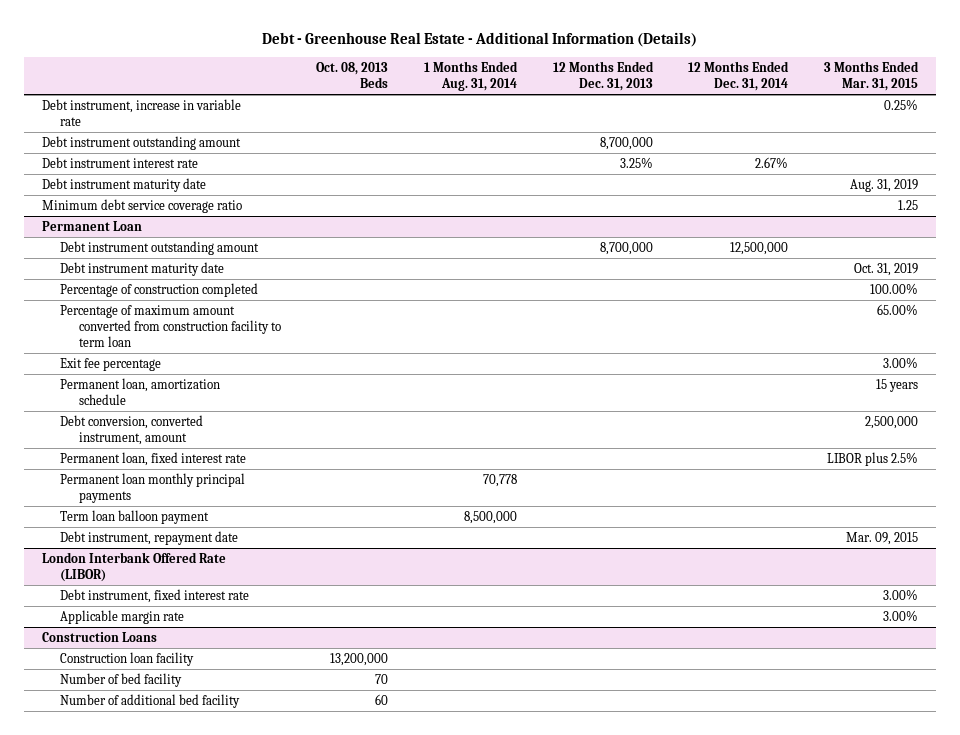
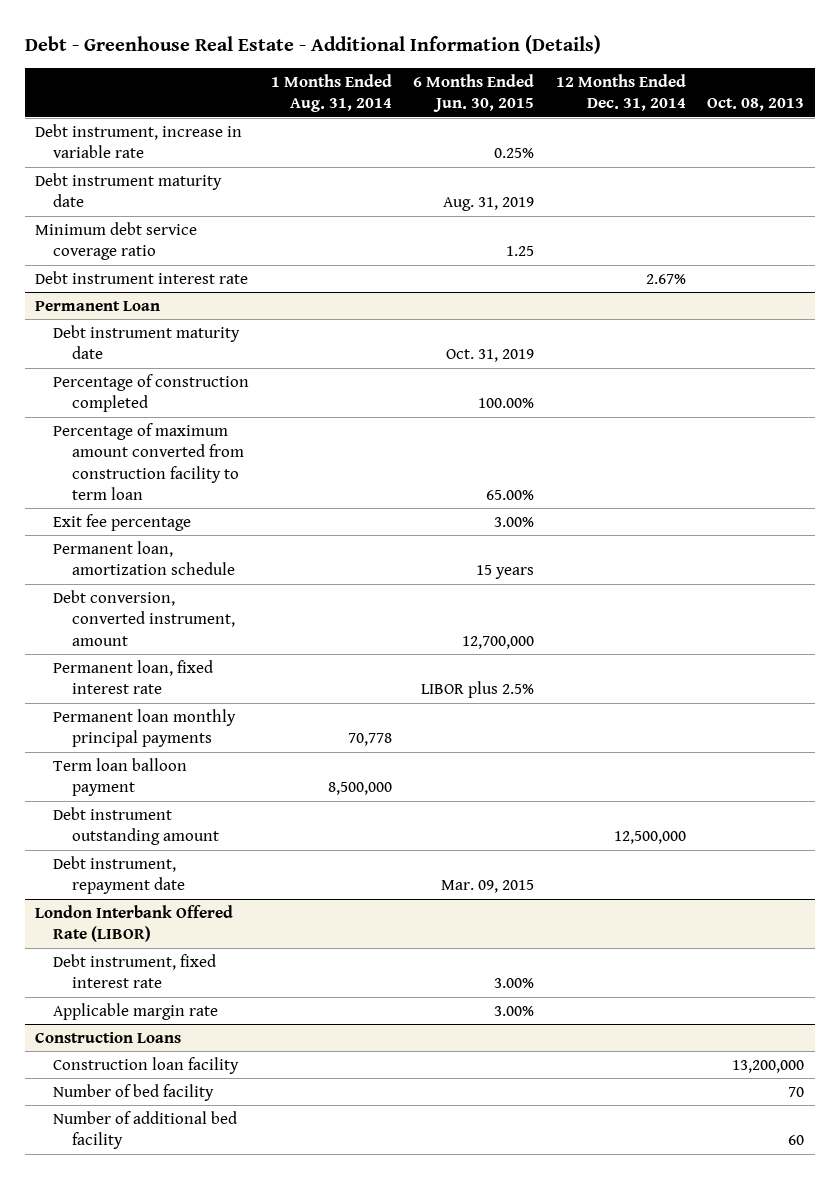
[316,62,389,89] Oct. 08, 2013 Beds -> none
[552,61,654,92] 12 Months Ended Dec. 31, 2013 -> none
[823,61,919,92] 3 Months Ended Mar. 31, 2015 -> none
none -> [413,73,535,113] 6 Months Ended Jun. 30, 2015
none -> [707,98,805,112] Oct. 08, 2013
[41,135,241,150] Debt instrument outstanding amount -> none
[41,156,198,168] Debt instrument interest rate -> [35,270,249,284] Debt instrument interest rate
[60,240,260,255] Debt instrument outstanding amount -> [53,806,219,846] Debt instrument outstanding amount

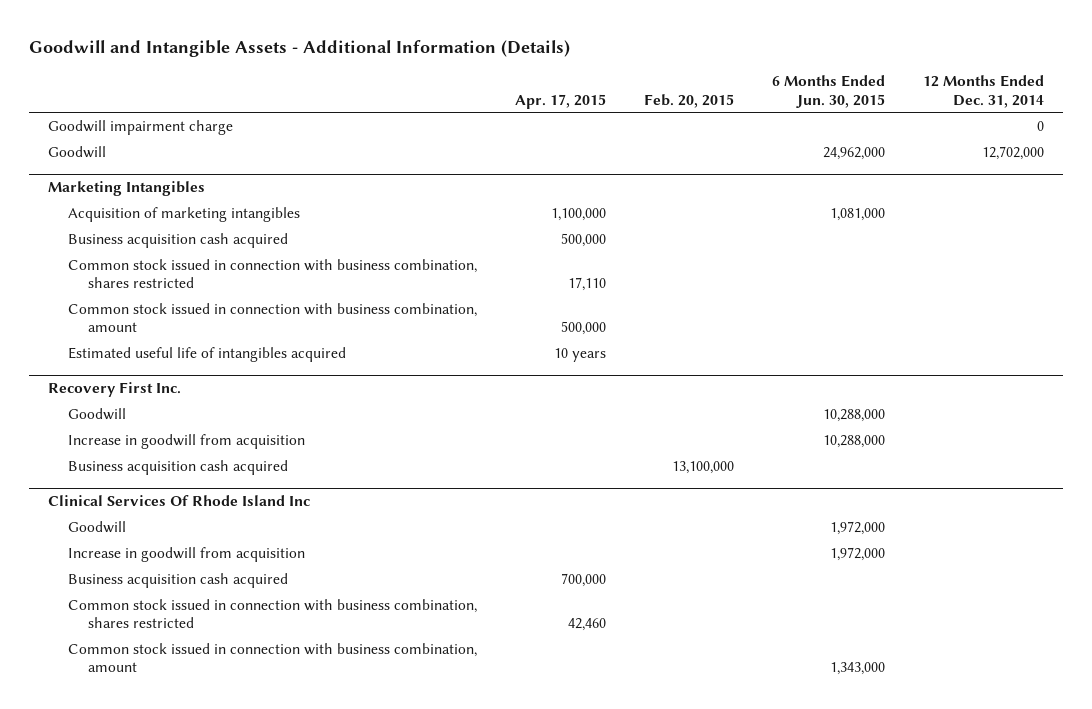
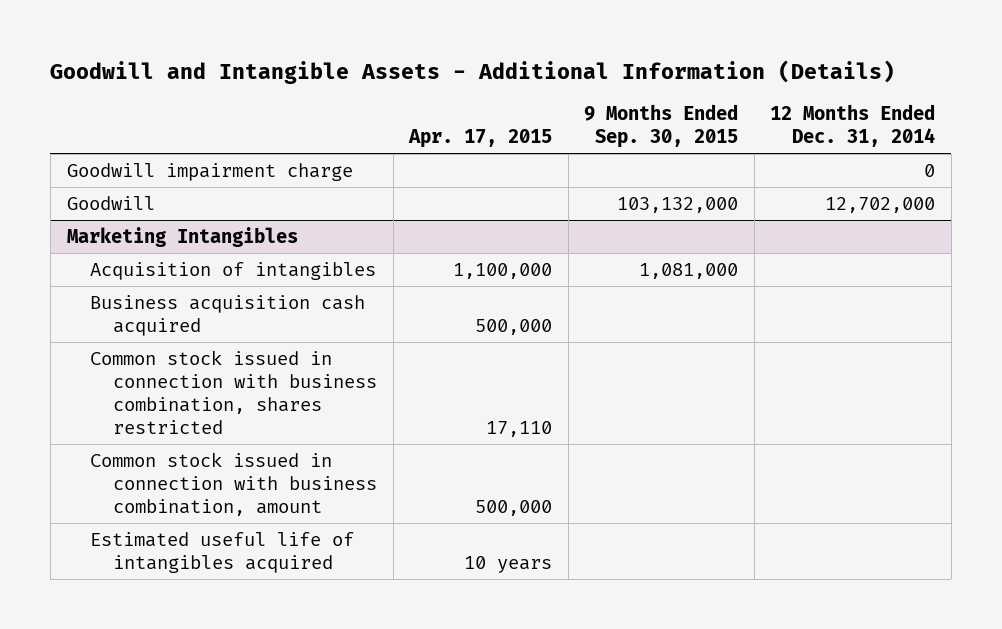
[643,93,734,108] Feb. 20, 2015 -> none
[771,75,885,108] 6 Months Ended Jun. 30, 2015 -> none
none -> [584,104,739,149] 9 Months Ended Sep. 30, 2015
[68,206,301,222] Acquisition of marketing intangibles -> [89,261,376,280] Acquisition of intangibles
[47,382,181,398] Recovery First Inc. -> none
[68,407,127,420] Goodwill -> none
[68,433,306,449] Increase in goodwill from acquisition -> none
[68,459,289,475] Business acquisition cash acquired -> none
[47,495,310,507] Clinical Services Of Rhode Island Inc -> none
[68,520,127,533] Goodwill -> none
[68,546,306,562] Increase in goodwill from acquisition -> none
[68,572,289,588] Business acquisition cash acquired -> none
[68,598,478,629] Common stock issued in connection with business combination, shares restricted -> none
[68,642,478,673] Common stock issued in connection with business combination, amount -> none

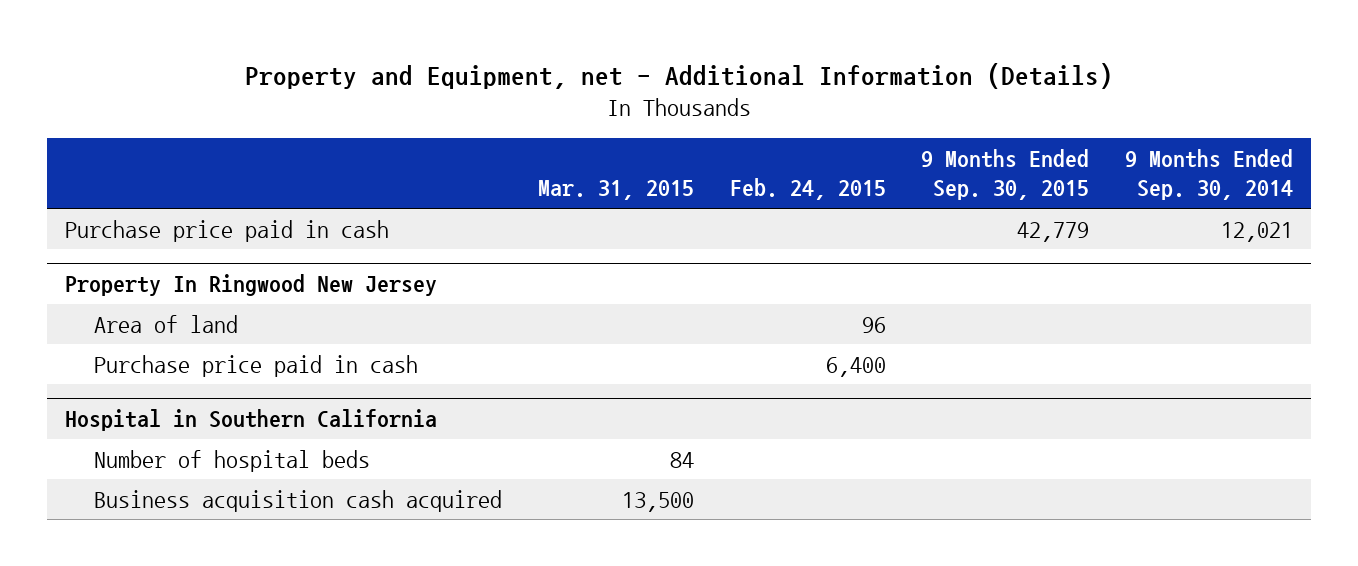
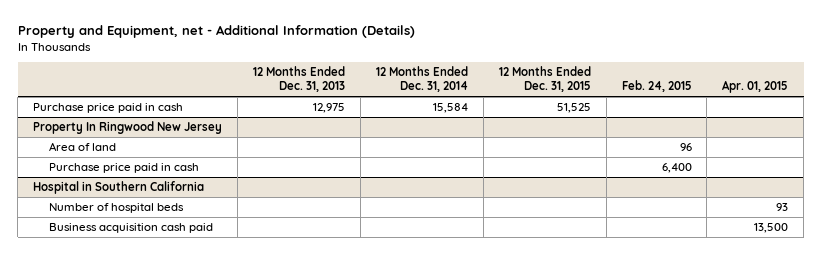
[538,180,695,201] Mar. 31, 2015 -> none
[921,148,1090,201] 9 Months Ended Sep. 30, 2015 -> none
[1124,148,1293,201] 9 Months Ended Sep. 30, 2014 -> none
none -> [252,66,345,93] 12 Months Ended Dec. 31, 2013
none -> [375,66,468,93] 12 Months Ended Dec. 31, 2014
none -> [498,66,591,93] 12 Months Ended Dec. 31, 2015
none -> [722,80,789,94] Apr. 01, 2015
[94,489,503,512] Business acquisition cash acquired -> [49,222,214,233] Business acquisition cash paid

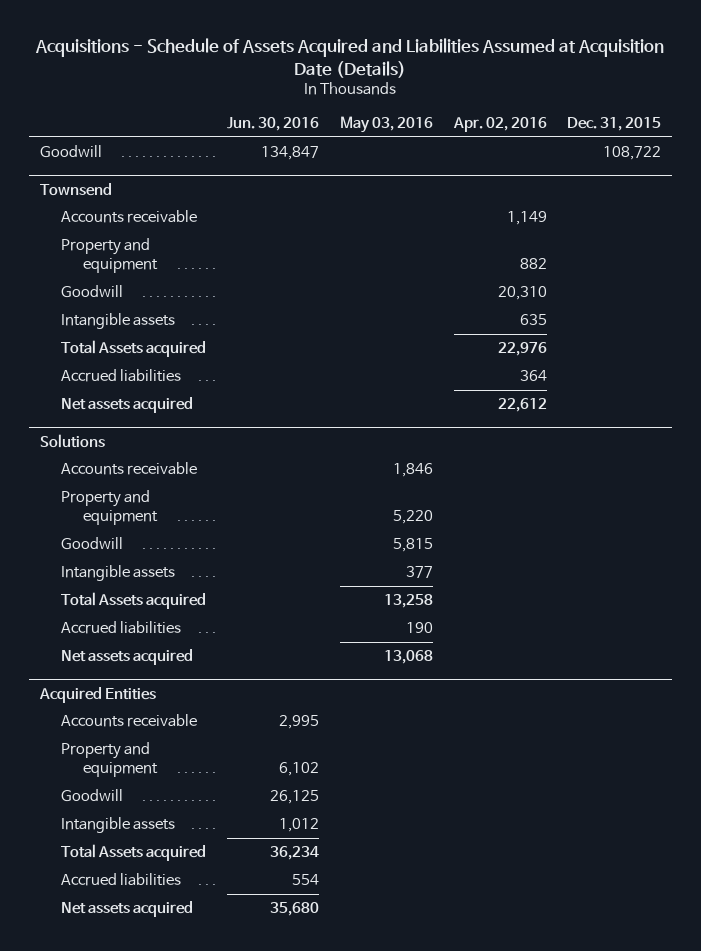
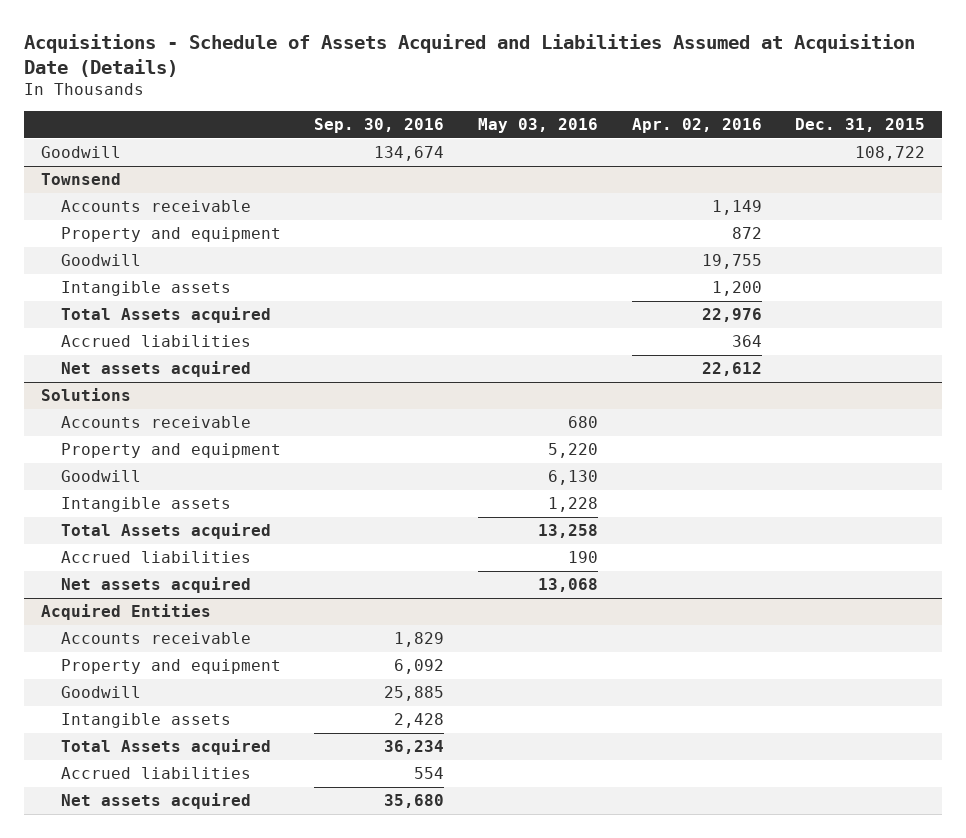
[226,117,319,132] Jun. 30, 2016 -> none
none -> [314,118,445,134] Sep. 30, 2016
[519,258,547,270] 882 -> [731,227,762,240] 872
[497,286,547,301] 20,310 -> [701,254,762,270] 19,755
[519,314,547,326] 635 -> [711,281,762,297] 1,200
[392,463,433,478] 1,846 -> [567,416,598,429] 680
[392,538,433,553] 5,815 -> [547,470,598,486] 6,130
[405,566,433,579] 377 -> [547,497,598,513] 1,228

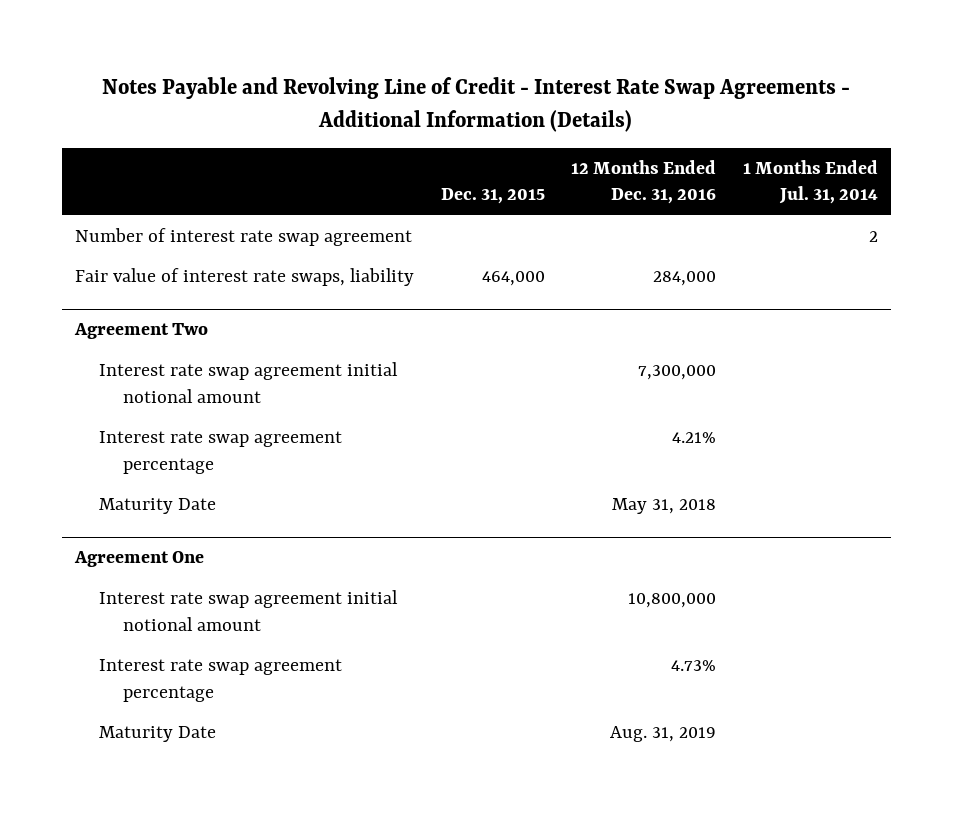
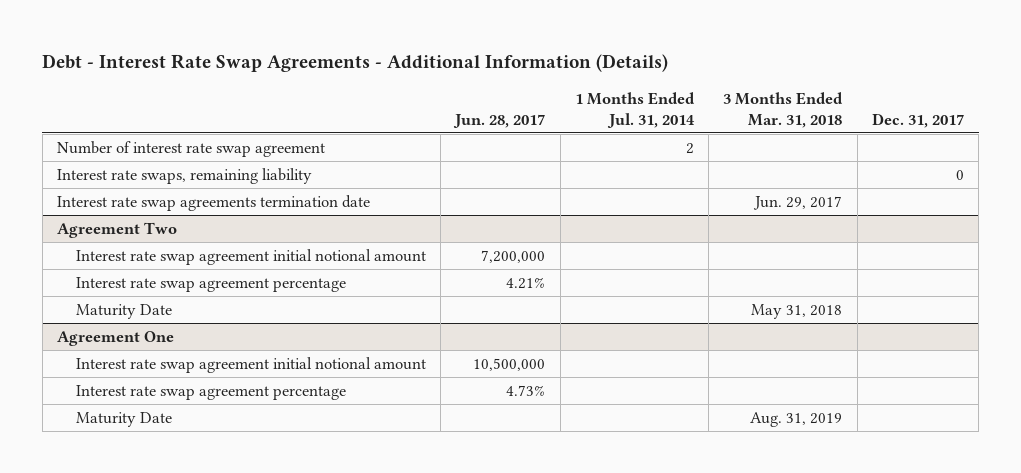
[102,77,851,132] Notes Payable and Revolving Line of Credit - Interest Rate Swap Agreements - Additional Information (Details) -> [42,53,669,72] Debt - Interest Rate Swap Agreements - Additional Information (Details)
[440,188,545,205] Dec. 31, 2015 -> none
[571,159,717,205] 12 Months Ended Dec. 31, 2016 -> none
none -> [453,113,546,128] Jun. 28, 2017
none -> [723,91,844,128] 3 Months Ended Mar. 31, 2018
none -> [871,112,964,128] Dec. 31, 2017
[75,268,415,287] Fair value of interest rate swaps, liability -> [56,167,312,184] Interest rate swaps, remaining liability
none -> [56,194,370,211] Interest rate swap agreements termination date

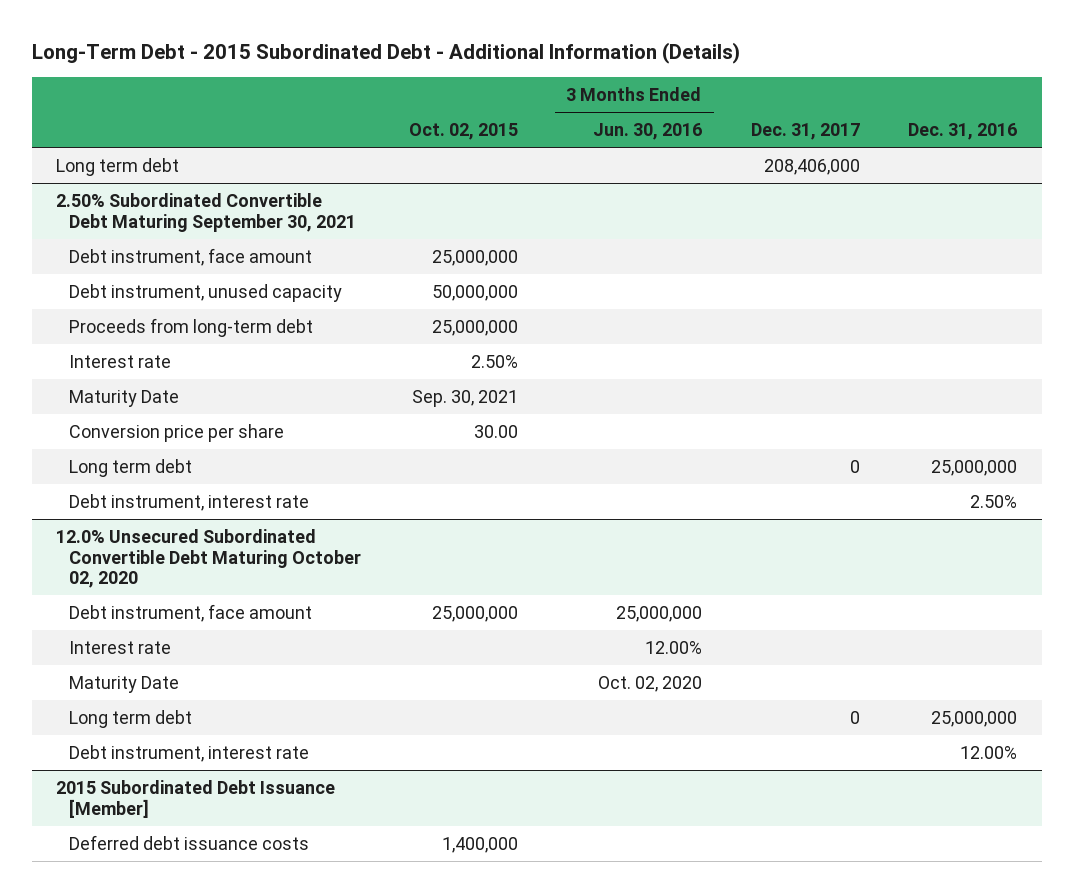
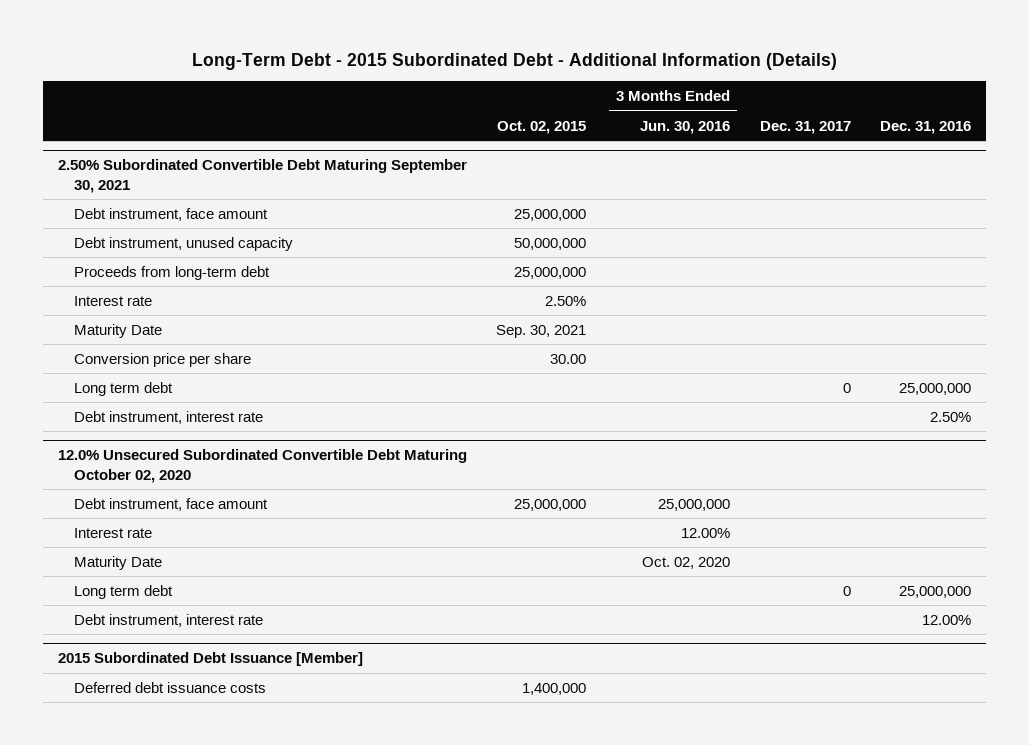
[55,157,179,176] Long term debt -> none

